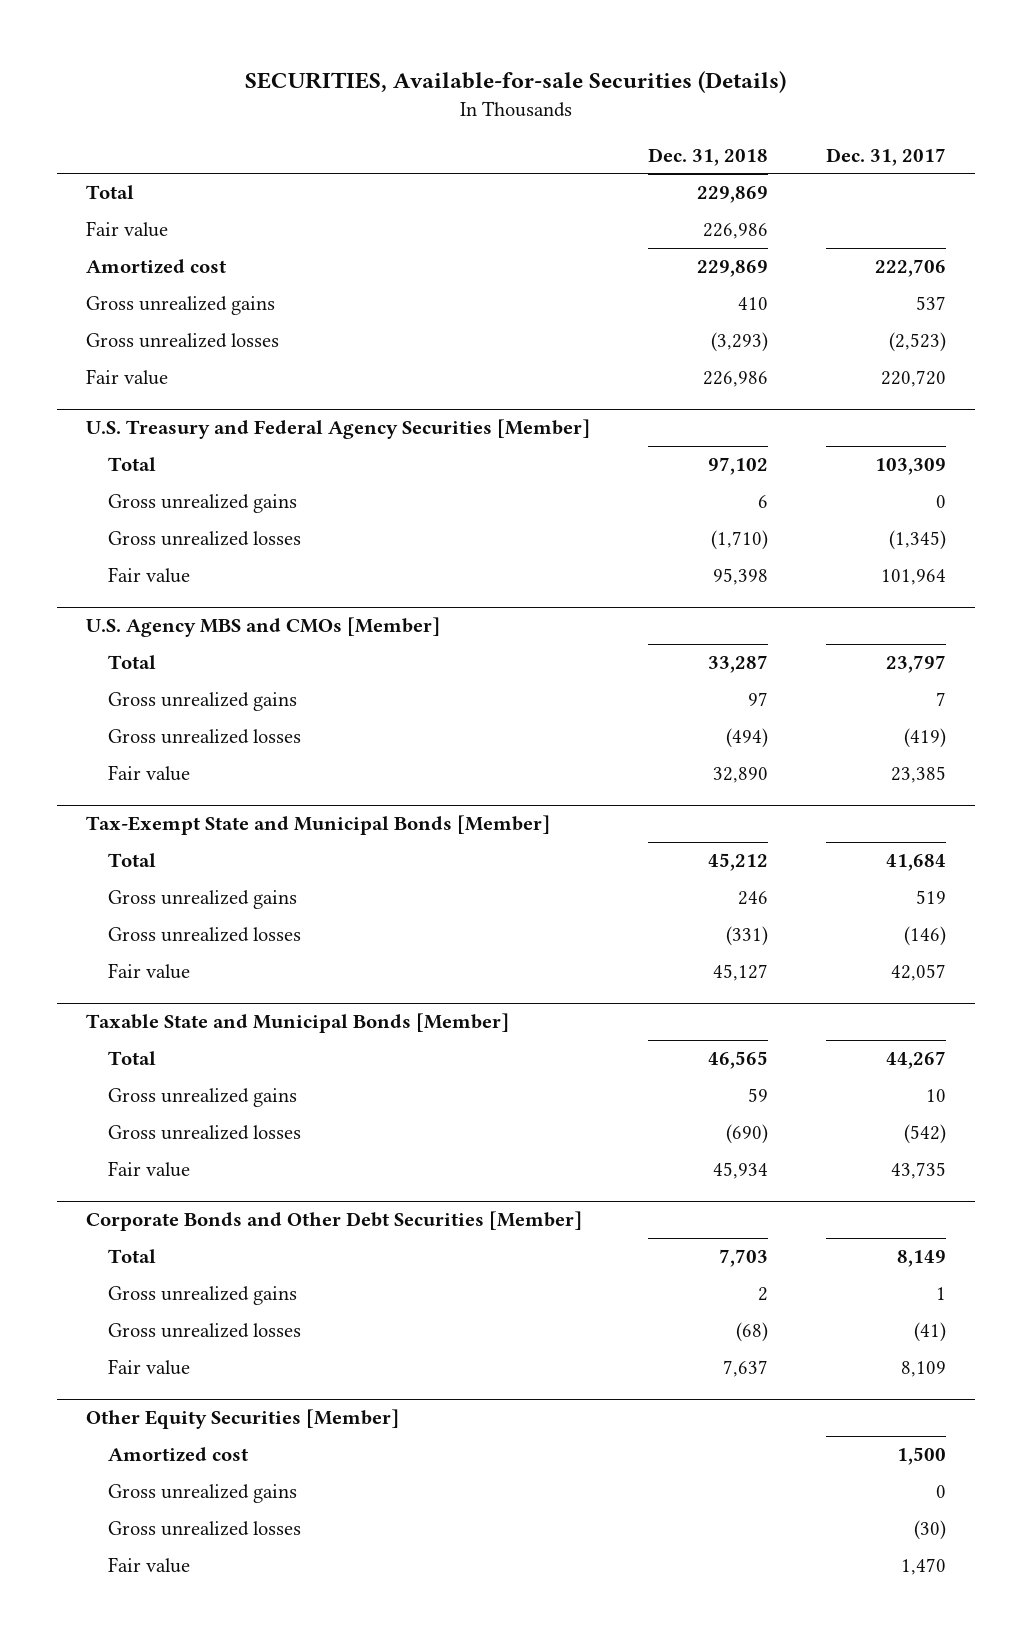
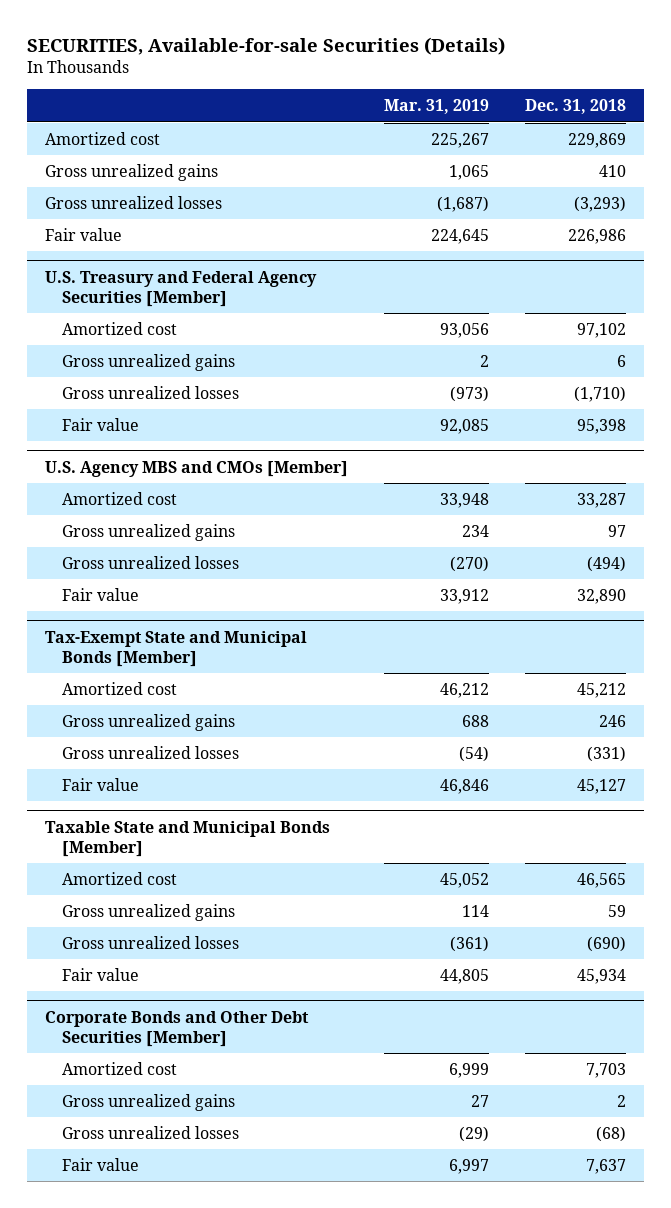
[825,147,946,166] Dec. 31, 2017 -> none
none -> [383,99,489,115] Mar. 31, 2019
[85,184,134,199] Total -> none
[85,220,168,237] Fair value -> none
[107,456,156,471] Total -> [62,321,178,335] Amortized cost
[107,654,156,669] Total -> [62,491,178,505] Amortized cost
[107,852,156,867] Total -> [62,681,178,695] Amortized cost
[107,1050,156,1065] Total -> [62,871,178,885] Amortized cost
[107,1248,156,1263] Total -> [62,1061,178,1075] Amortized cost
[85,1408,399,1429] Other Equity Securities [Member] -> none
[107,1446,248,1462] Amortized cost -> none
[107,1483,297,1503] Gross unrealized gains -> none
[107,1520,301,1536] Gross unrealized losses -> none
[107,1556,190,1573] Fair value -> none

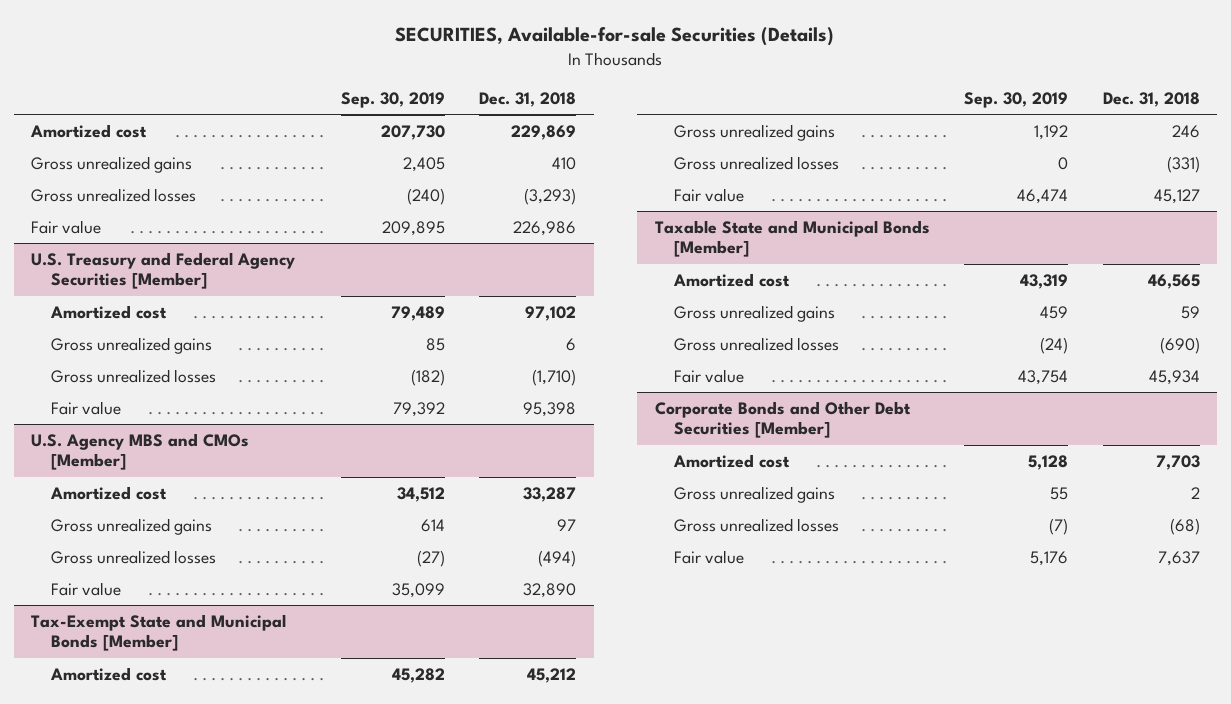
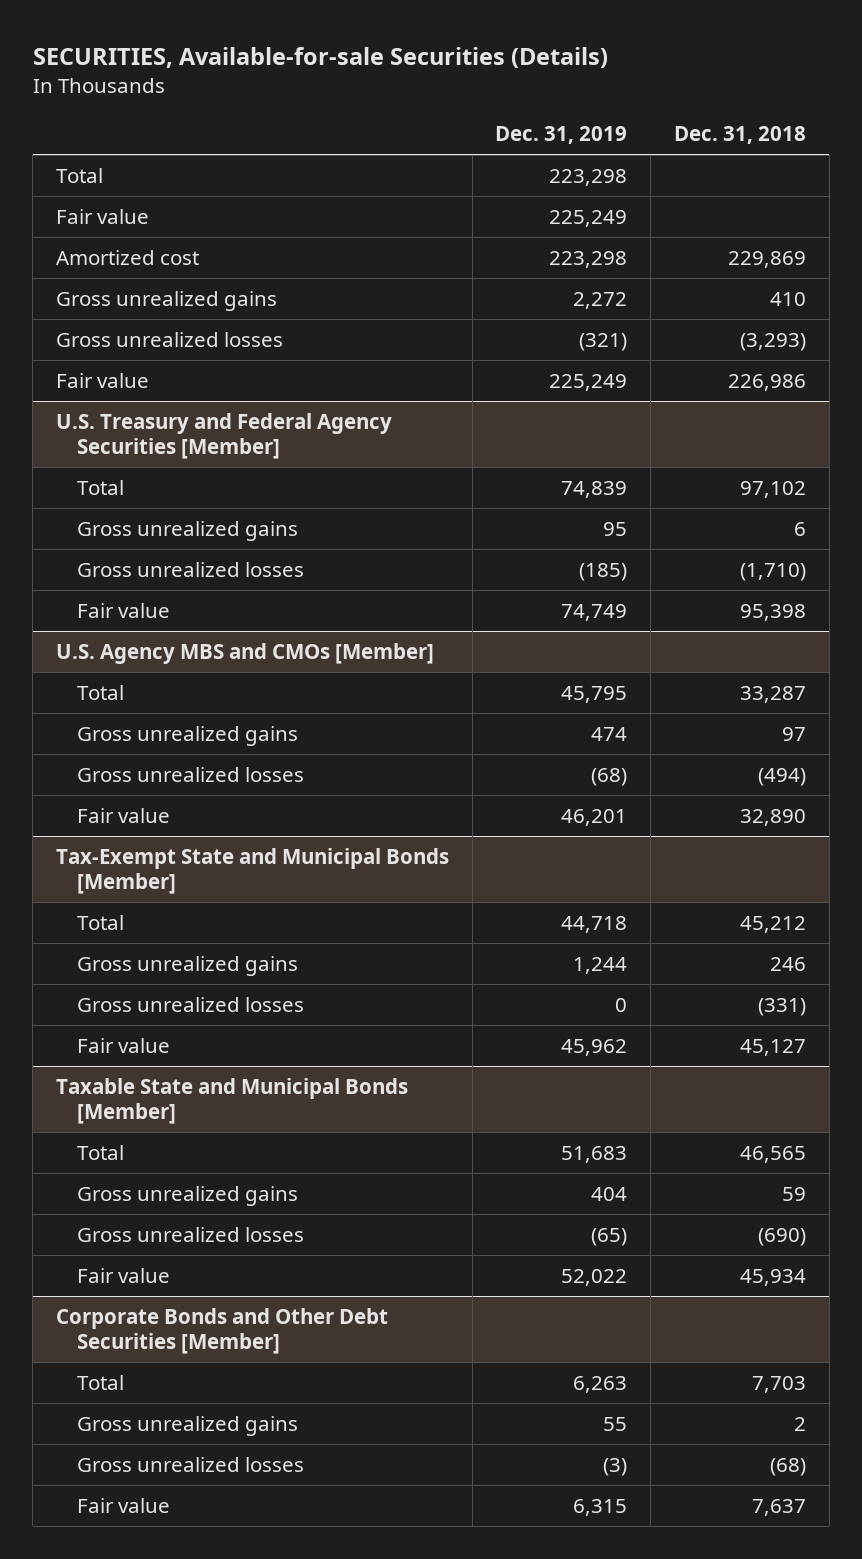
[340,92,445,109] Sep. 30, 2019 -> none
none -> [495,126,628,145] Dec. 31, 2019
none -> [55,167,103,183] Total
none -> [55,208,149,224] Fair value
[49,304,167,319] Amortized cost -> [77,479,125,495] Total
[49,485,167,500] Amortized cost -> [77,684,125,700] Total
[49,666,167,681] Amortized cost -> [77,914,125,930] Total
[673,272,791,287] Amortized cost -> [77,1144,125,1160] Total
[673,453,791,468] Amortized cost -> [77,1374,125,1390] Total

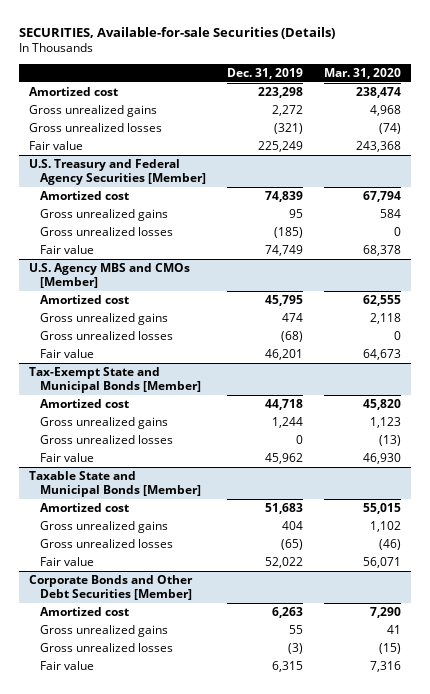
[673,126,806,145] Dec. 31, 2018 -> none
none -> [323,67,401,79] Mar. 31, 2020
[55,167,103,183] Total -> none
[55,208,149,224] Fair value -> none
[77,479,125,495] Total -> [40,191,130,201] Amortized cost
[77,684,125,700] Total -> [40,295,130,305] Amortized cost
[77,914,125,930] Total -> [40,399,130,409] Amortized cost
[77,1144,125,1160] Total -> [40,503,130,513] Amortized cost
[77,1374,125,1390] Total -> [40,607,130,617] Amortized cost

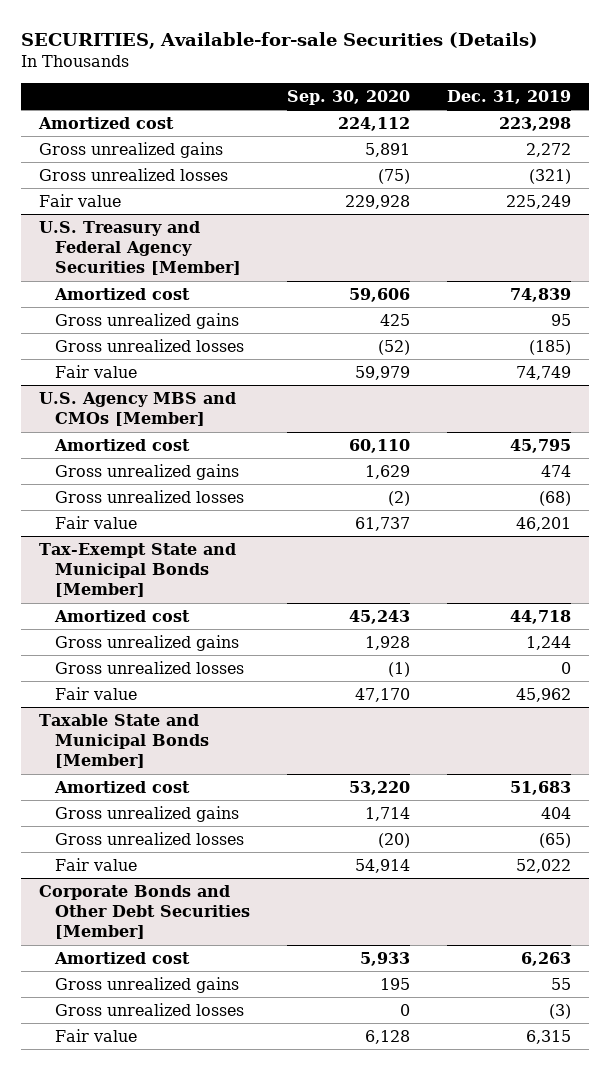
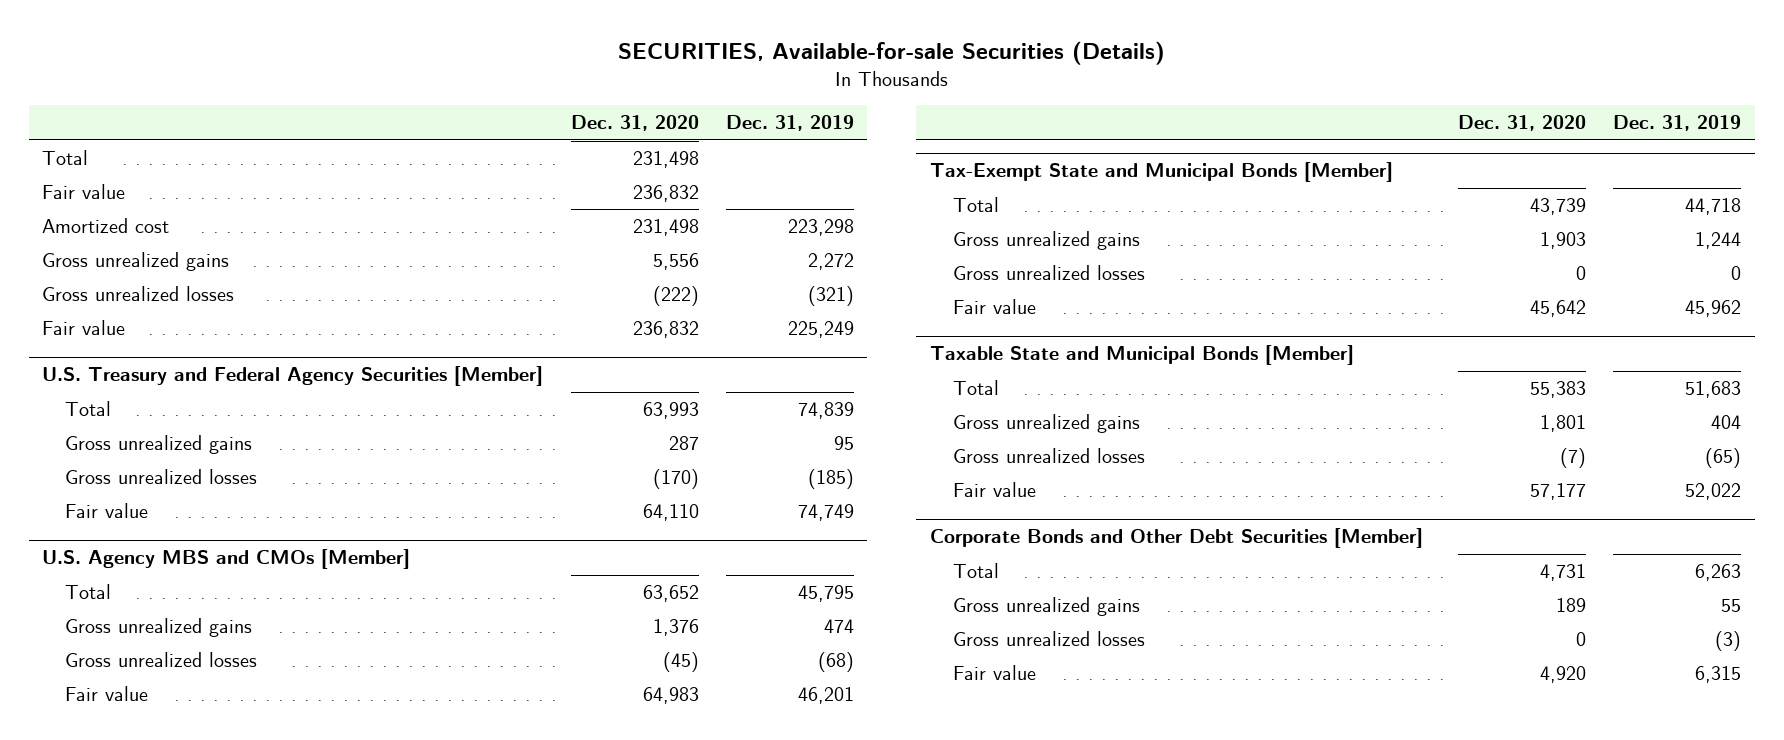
[286,89,410,105] Sep. 30, 2020 -> none
none -> [570,115,699,132] Dec. 31, 2020
none -> [42,150,89,166] Total
none -> [42,184,126,200] Fair value
[54,287,191,300] Amortized cost -> [65,401,112,417] Total
[54,438,191,451] Amortized cost -> [65,584,112,600] Total
[54,609,191,622] Amortized cost -> [953,197,1000,213] Total
[54,780,191,793] Amortized cost -> [953,380,1000,396] Total
[54,951,191,964] Amortized cost -> [953,563,1000,579] Total

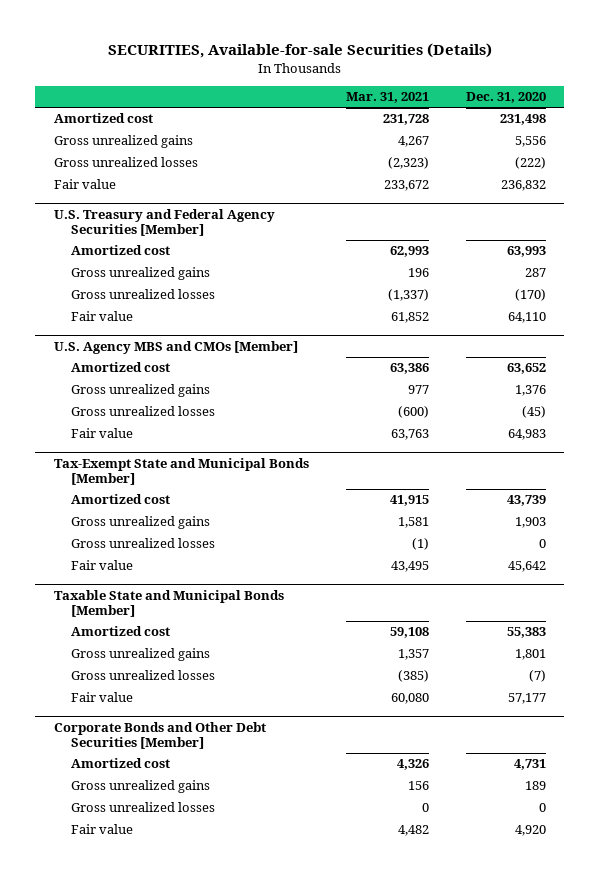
[725,115,854,132] Dec. 31, 2019 -> none
none -> [345,92,429,104] Mar. 31, 2021
[42,150,89,166] Total -> none
[42,184,126,200] Fair value -> none
[65,401,112,417] Total -> [71,245,171,256] Amortized cost
[65,584,112,600] Total -> [71,362,171,373] Amortized cost
[953,197,1000,213] Total -> [71,494,171,505] Amortized cost
[953,380,1000,396] Total -> [71,626,171,637] Amortized cost
[953,563,1000,579] Total -> [71,758,171,769] Amortized cost

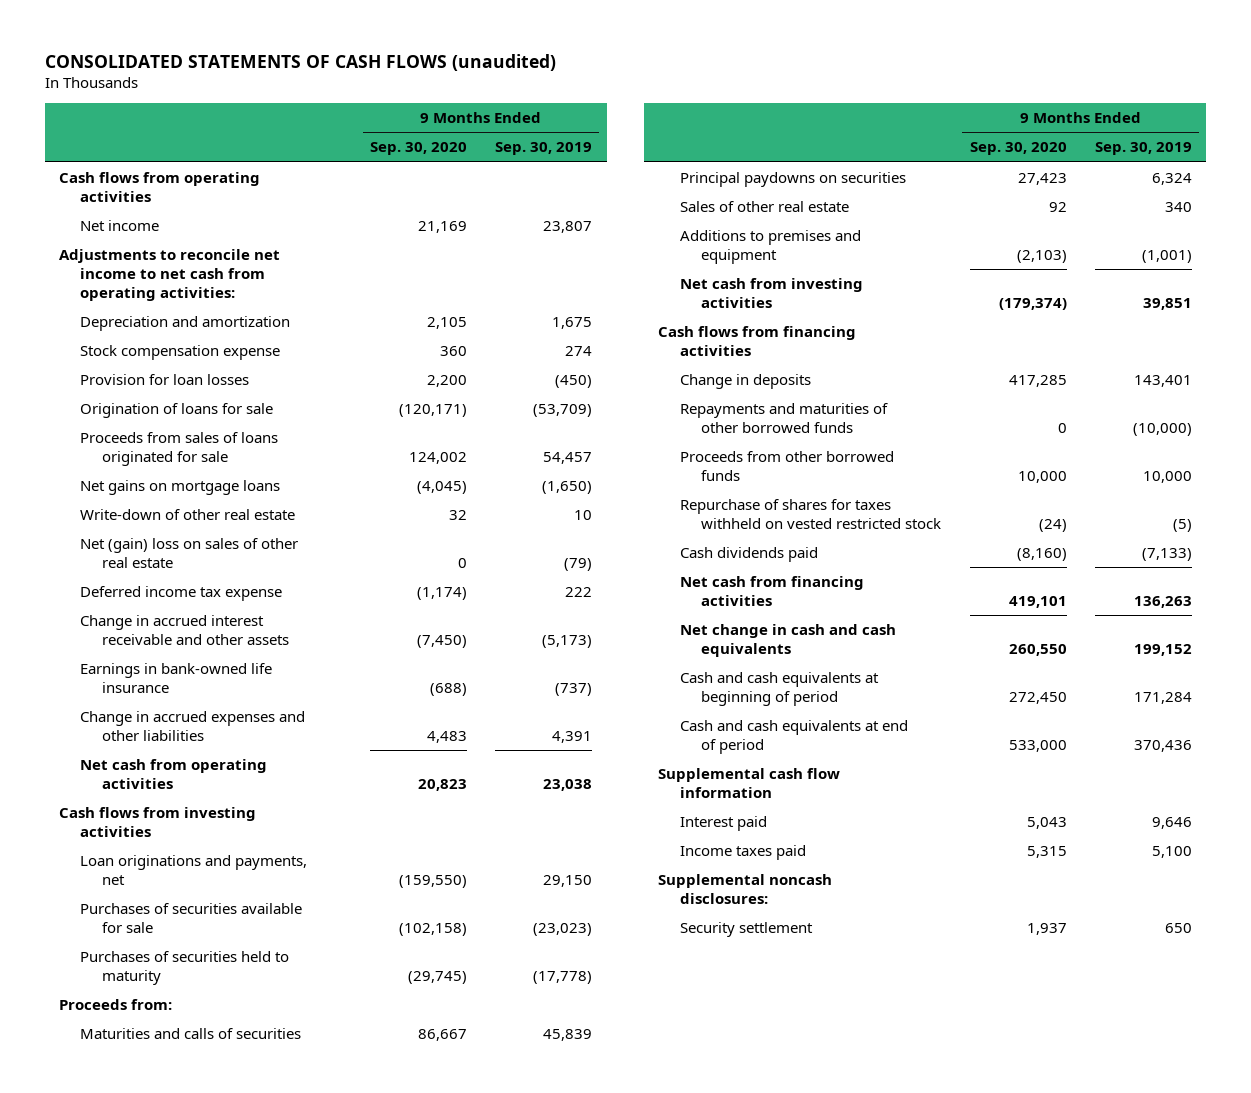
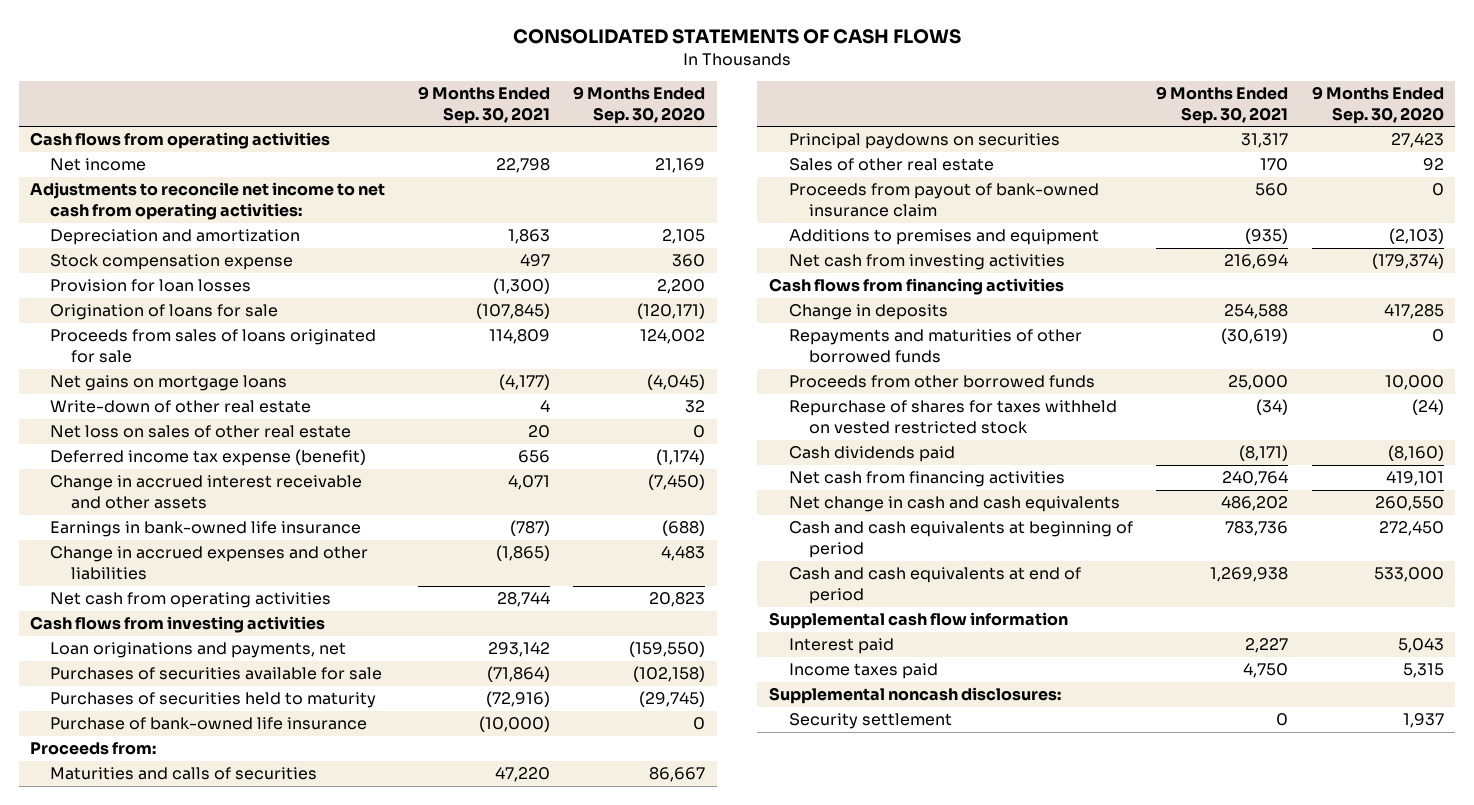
[44,53,556,71] CONSOLIDATED STATEMENTS OF CASH FLOWS (unaudited) -> [513,29,962,45] CONSOLIDATED STATEMENTS OF CASH FLOWS
[495,142,593,156] Sep. 30, 2019 -> none
none -> [417,86,550,124] 9 Months Ended Sep. 30, 2021
[80,538,299,568] Net (gain) loss on sales of other real estate -> [50,425,352,439] Net loss on sales of other real estate
[80,586,283,602] Deferred income tax expense -> [50,449,367,467] Deferred income tax expense (benefit)
none -> [50,717,368,731] Purchase of bank-owned life insurance
none -> [788,183,1099,217] Proceeds from payout of bank-owned insurance claim

